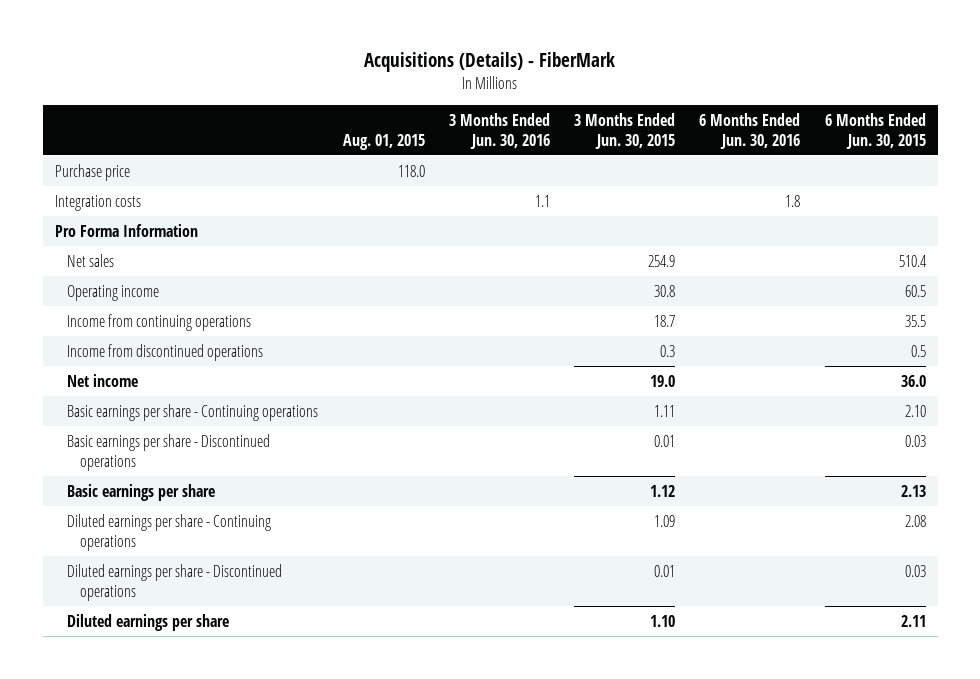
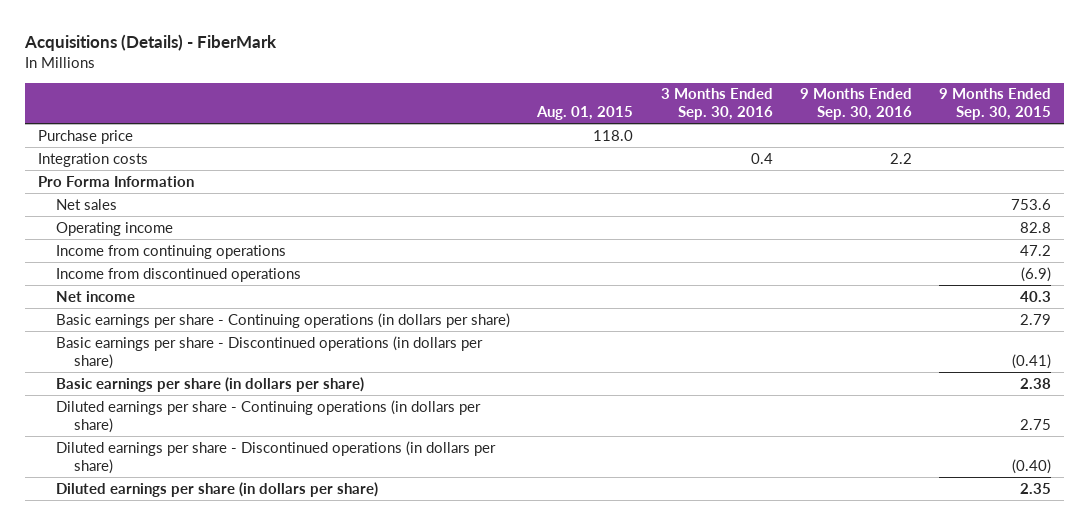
[448,112,550,149] 3 Months Ended Jun. 30, 2016 -> none
[574,112,676,149] 3 Months Ended Jun. 30, 2015 -> none
[699,112,801,149] 6 Months Ended Jun. 30, 2016 -> none
[824,112,926,149] 6 Months Ended Jun. 30, 2015 -> none
none -> [660,88,773,121] 3 Months Ended Sep. 30, 2016
none -> [799,88,912,121] 9 Months Ended Sep. 30, 2016
none -> [938,88,1051,121] 9 Months Ended Sep. 30, 2015
[67,403,319,421] Basic earnings per share - Continuing operations -> [56,312,511,328] Basic earnings per share - Continuing operations (in dollars per share)
[67,433,271,471] Basic earnings per share - Discontinued operations -> [56,335,484,369] Basic earnings per share - Discontinued operations (in dollars per share)
[67,483,216,501] Basic earnings per share -> [56,376,365,392] Basic earnings per share (in dollars per share)
[67,513,272,551] Diluted earnings per share - Continuing operations -> [56,399,482,433] Diluted earnings per share - Continuing operations (in dollars per share)
[67,563,283,601] Diluted earnings per share - Discontinued operations -> [56,440,497,474] Diluted earnings per share - Discontinued operations (in dollars per share)
[67,613,230,631] Diluted earnings per share -> [56,481,379,497] Diluted earnings per share (in dollars per share)

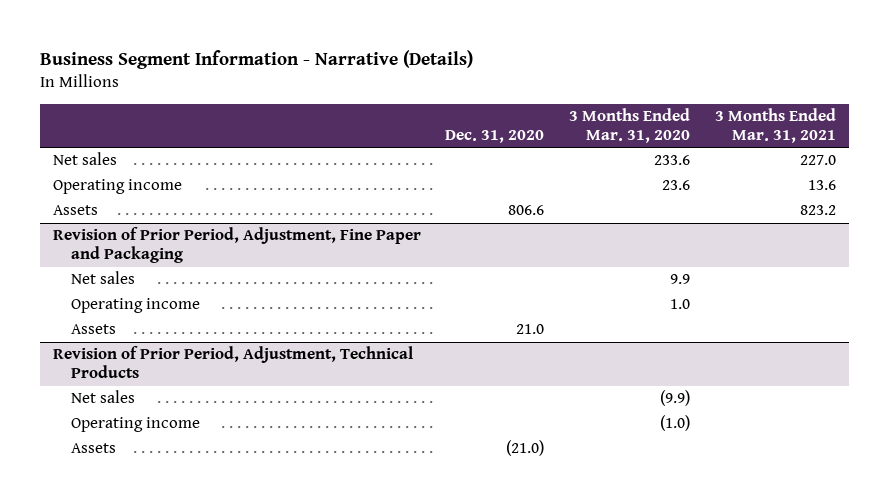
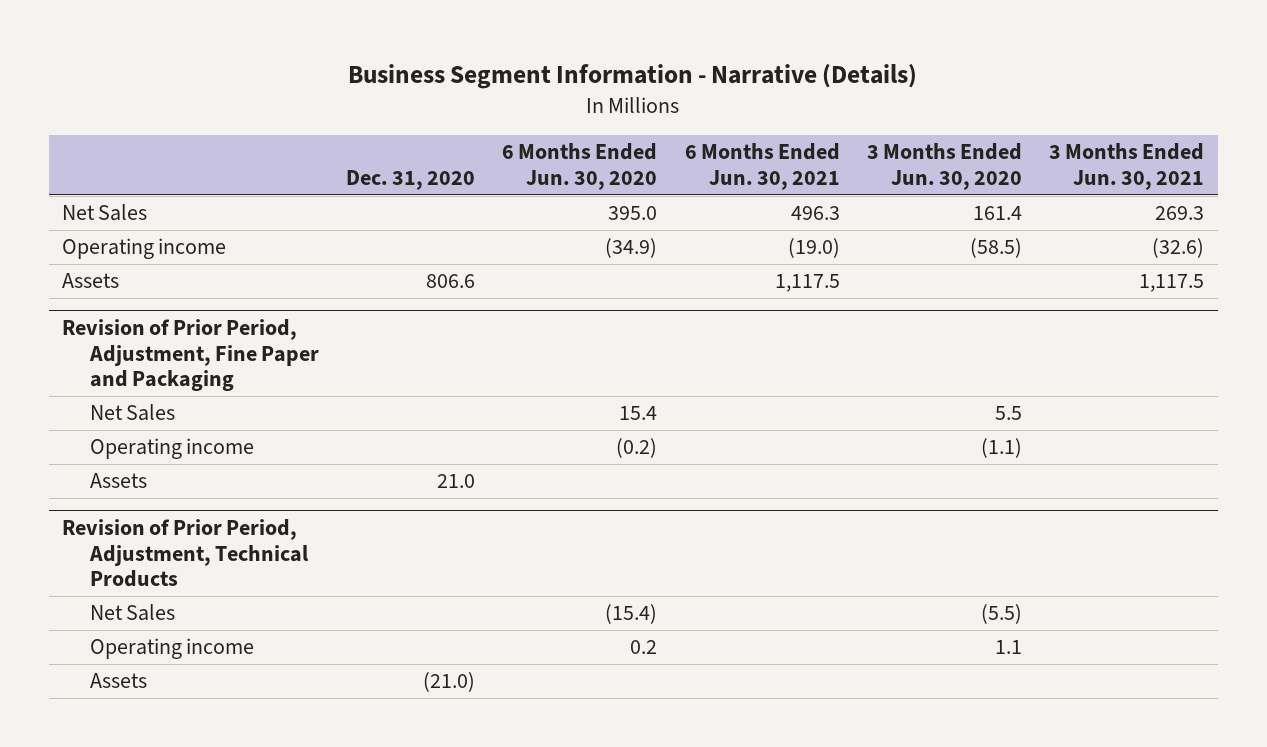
[569,107,691,144] 3 Months Ended Mar. 31, 2020 -> none
[715,107,837,144] 3 Months Ended Mar. 31, 2021 -> none
none -> [502,143,658,190] 6 Months Ended Jun. 30, 2020
none -> [684,143,840,190] 6 Months Ended Jun. 30, 2021
none -> [867,143,1023,190] 3 Months Ended Jun. 30, 2020
none -> [1049,143,1205,190] 3 Months Ended Jun. 30, 2021
[52,152,117,166] Net sales -> [62,204,148,222] Net Sales
[71,271,136,285] Net sales -> [89,404,175,422] Net Sales
[71,390,136,404] Net sales -> [89,604,175,622] Net Sales

